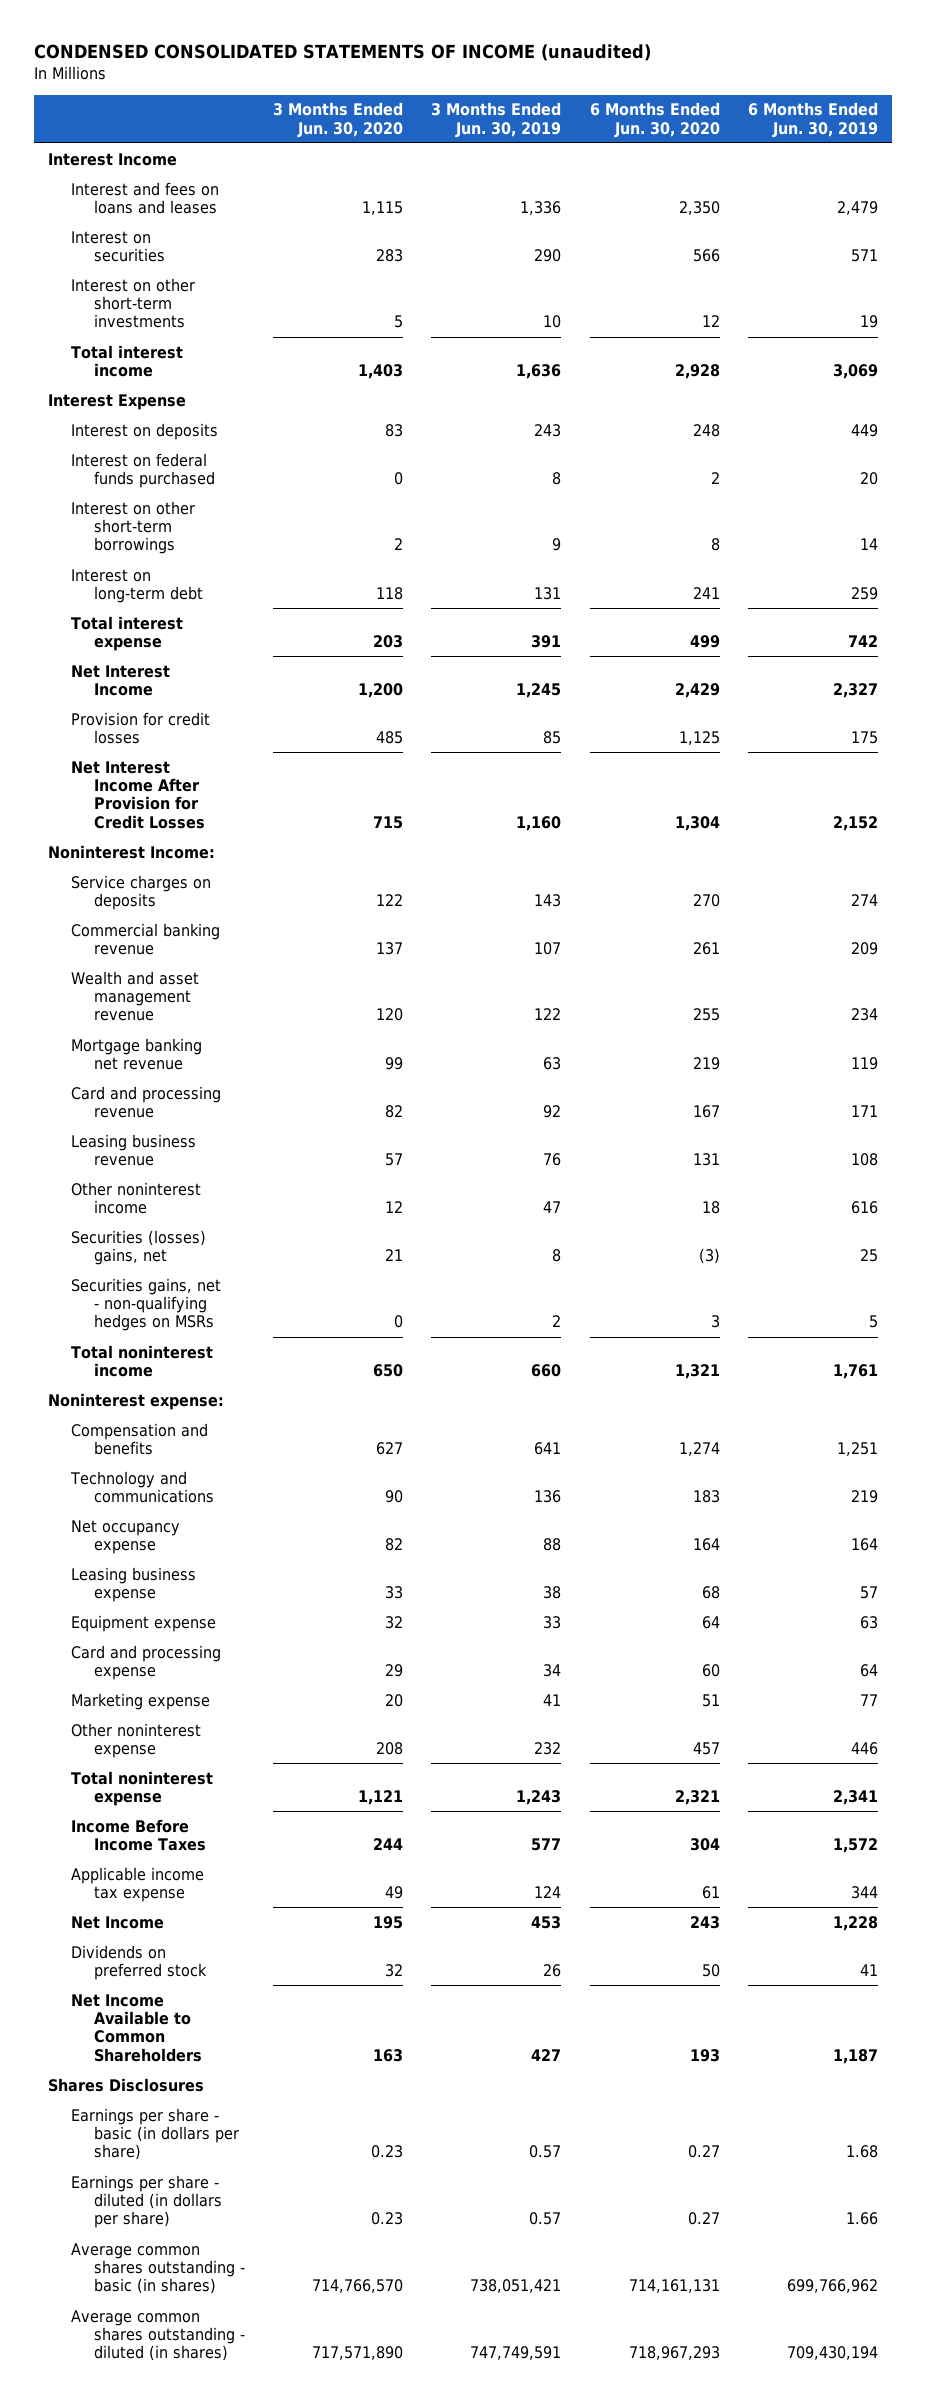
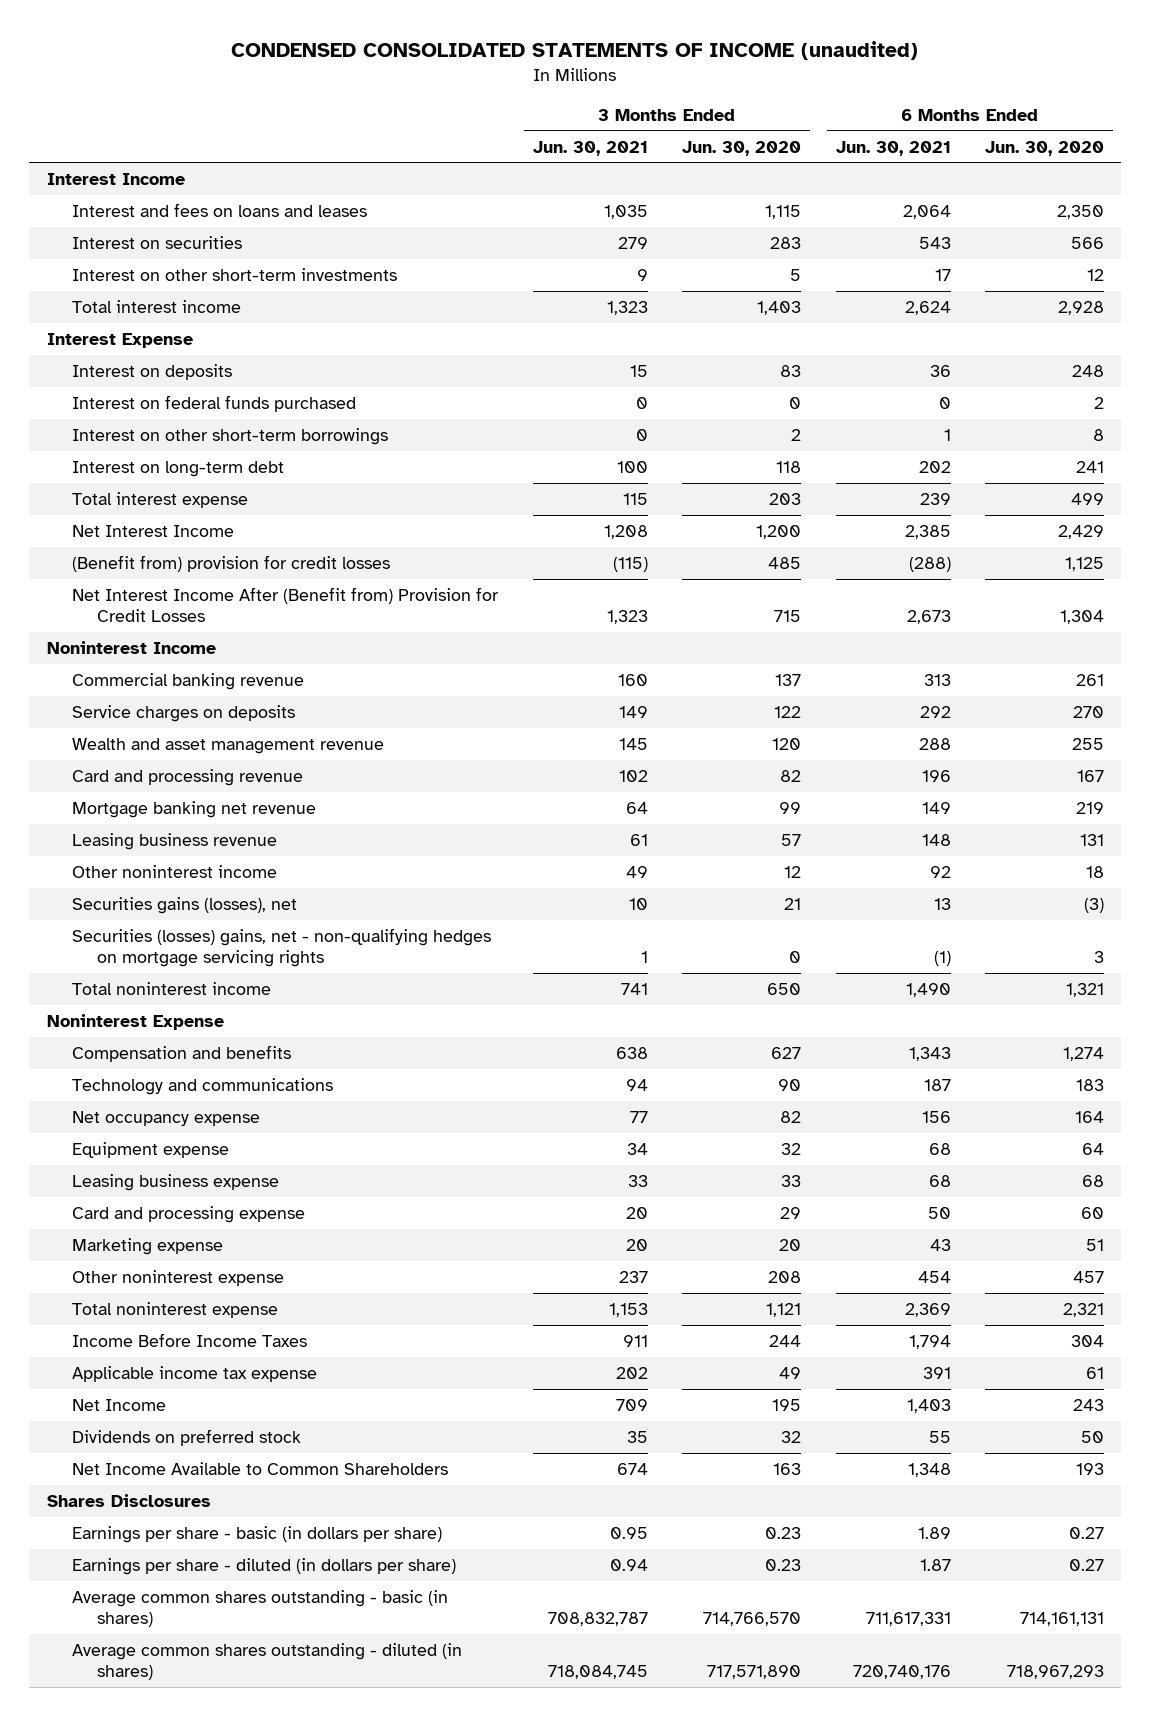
[431,102,562,138] 3 Months Ended Jun. 30, 2019 -> none
[747,102,878,138] 6 Months Ended Jun. 30, 2019 -> none
none -> [532,140,648,156] Jun. 30, 2021
none -> [835,140,951,156] Jun. 30, 2021
[71,711,211,744] Provision for credit losses -> [72,554,391,572] (Benefit from) provision for credit losses
[71,760,206,829] Net Interest Income After Provision for Credit Losses -> [72,586,500,623] Net Interest Income After (Benefit from) Provision for Credit Losses
[48,844,216,859] Noninterest Income: -> [46,640,216,654] Noninterest Income
[71,874,212,910] Service charges on deposits -> [72,704,296,722] Service charges on deposits
[71,1037,203,1070] Mortgage banking net revenue -> [72,800,317,818] Mortgage banking net revenue
[71,1229,207,1265] Securities (losses) gains, net -> [72,896,298,914] Securities gains (losses), net
[71,1277,222,1332] Securities gains, net - non-qualifying hedges on MSRs -> [72,927,492,968] Securities (losses) gains, net - non-qualifying hedges on mortgage servicing rights
[48,1392,225,1410] Noninterest expense: -> [46,1013,224,1030] Noninterest Expense
[71,1566,197,1602] Leasing business expense -> [72,1173,280,1191] Leasing business expense

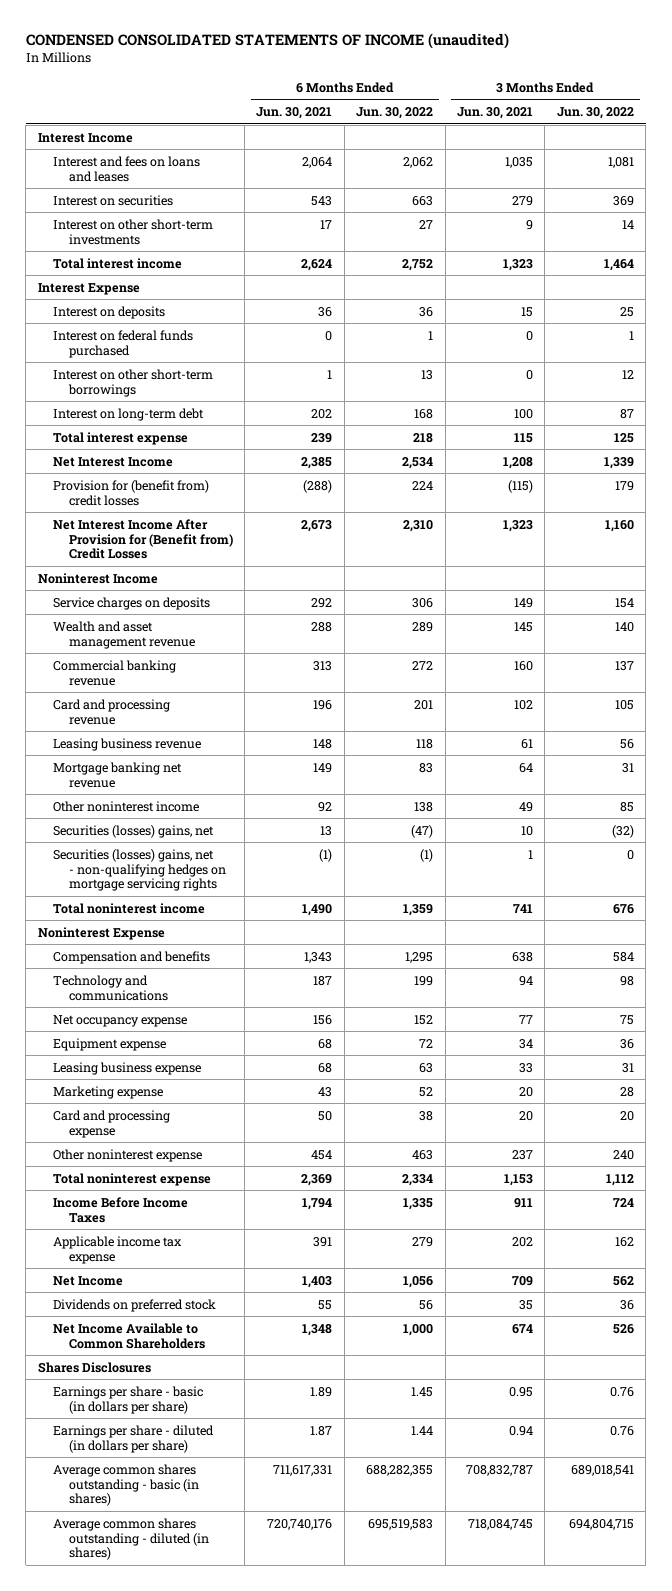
[682,140,802,156] Jun. 30, 2020 -> none
[985,140,1105,156] Jun. 30, 2020 -> none
none -> [356,106,434,119] Jun. 30, 2022
none -> [556,106,634,119] Jun. 30, 2022
[72,554,391,572] (Benefit from) provision for credit losses -> [53,479,210,506] Provision for (benefit from) credit losses
[72,586,500,623] Net Interest Income After (Benefit from) Provision for Credit Losses -> [53,518,233,560] Net Interest Income After Provision for (Benefit from) Credit Losses
[72,672,305,690] Commercial banking revenue -> [53,659,177,686] Commercial banking revenue
[72,800,317,818] Mortgage banking net revenue -> [53,761,183,788] Mortgage banking net revenue
[72,896,298,914] Securities gains (losses), net -> [53,824,215,838] Securities (losses) gains, net
[72,1205,306,1223] Card and processing expense -> [53,1109,171,1138] Card and processing expense

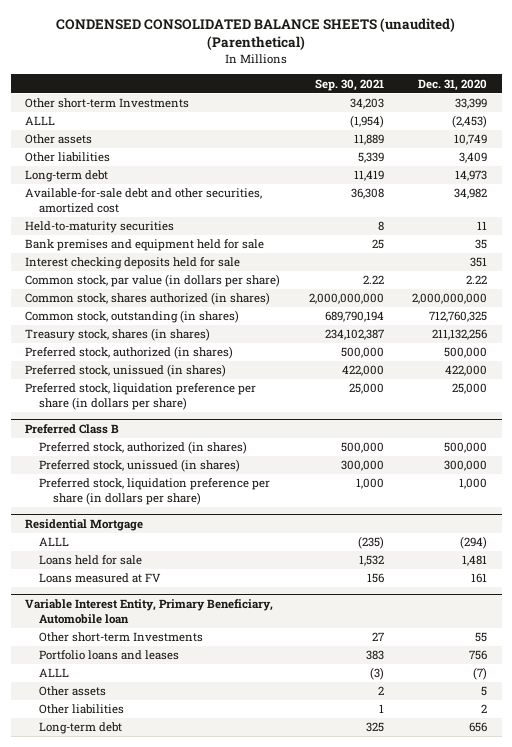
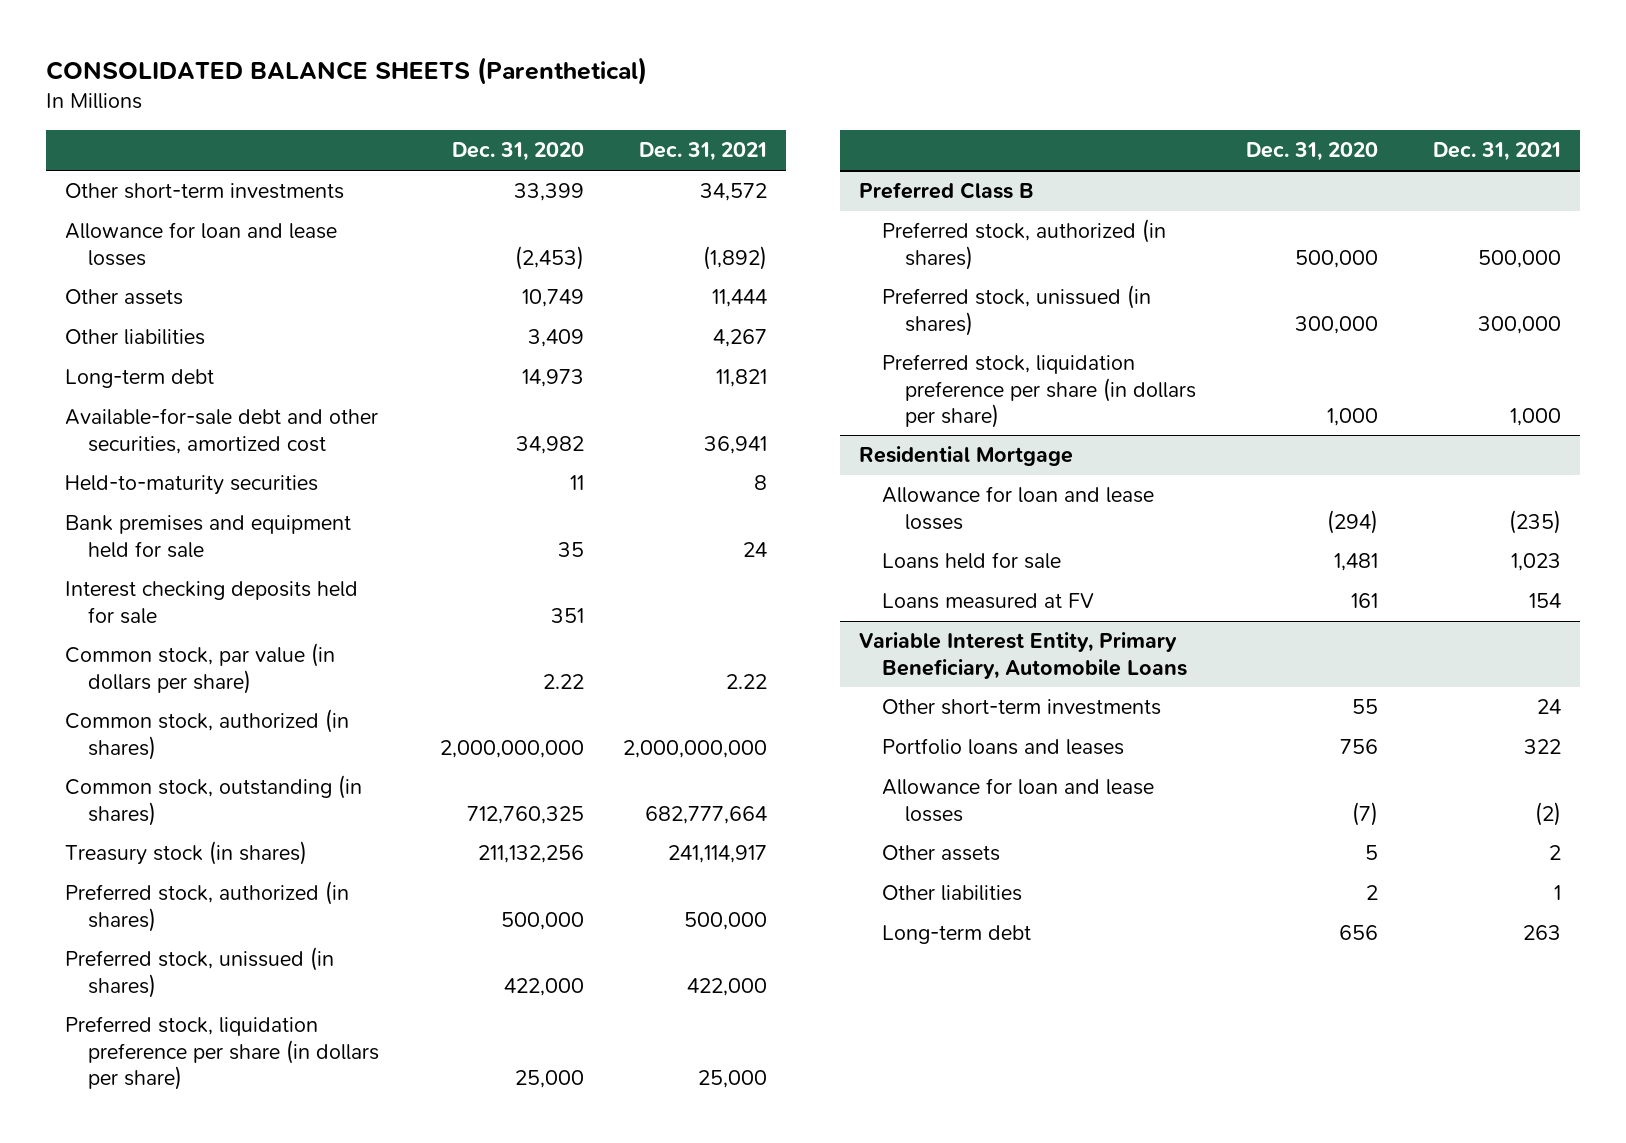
[56,17,456,50] CONDENSED CONSOLIDATED BALANCE SHEETS (unaudited) (Parenthetical) -> [45,57,647,86] CONSOLIDATED BALANCE SHEETS (Parenthetical)
[314,78,384,91] Sep. 30, 2021 -> none
none -> [638,142,767,162] Dec. 31, 2021
[25,98,190,109] Other short-term Investments -> [65,183,345,200] Other short-term investments
[25,116,56,126] ALLL -> [65,222,338,266] Allowance for loan and lease losses
[25,292,271,306] Common stock, shares authorized (in shares) -> [65,709,350,760] Common stock, authorized (in shares)
[25,328,211,342] Treasury stock, shares (in shares) -> [65,841,308,866] Treasury stock (in shares)
[39,537,70,547] ALLL -> [882,486,1155,530] Allowance for loan and lease losses
[25,598,274,624] Variable Interest Entity, Primary Beneficiary, Automobile loan -> [859,632,1188,679] Variable Interest Entity, Primary Beneficiary, Automobile Loans
[39,632,204,643] Other short-term Investments -> [882,699,1162,716] Other short-term investments
[39,668,70,678] ALLL -> [882,778,1155,822] Allowance for loan and lease losses

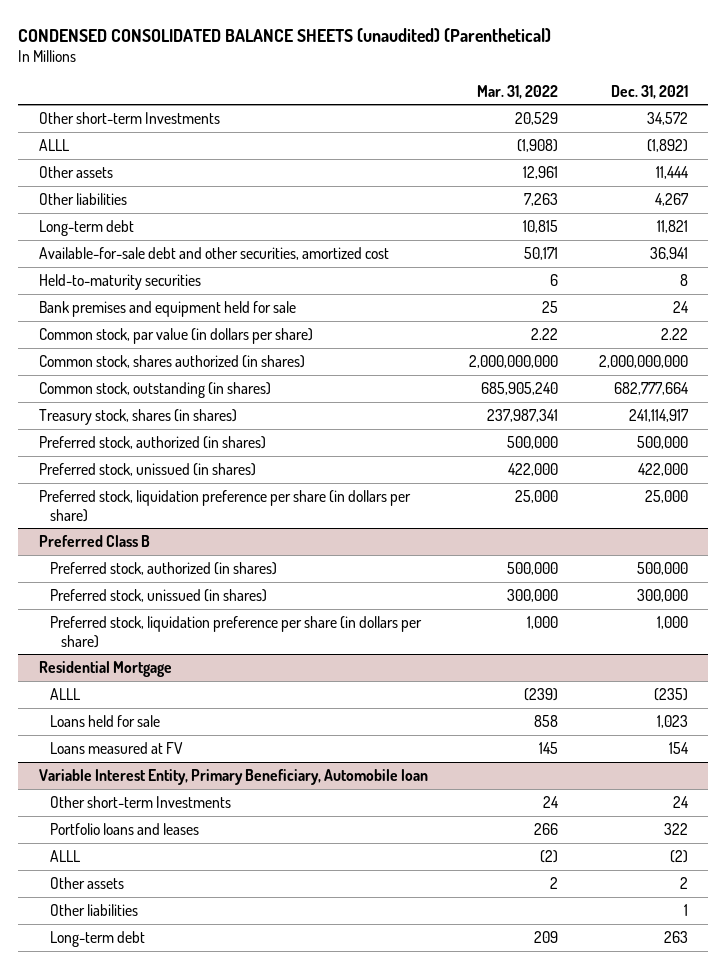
[45,57,647,86] CONSOLIDATED BALANCE SHEETS (Parenthetical) -> [18,27,552,42] CONDENSED CONSOLIDATED BALANCE SHEETS (unaudited) (Parenthetical)
[452,142,585,162] Dec. 31, 2020 -> none
none -> [476,84,558,99] Mar. 31, 2022
[65,183,345,200] Other short-term investments -> [38,111,220,124] Other short-term Investments
[65,222,338,266] Allowance for loan and lease losses -> [38,138,70,151] ALLL
[65,581,359,624] Interest checking deposits held for sale -> none
[65,709,350,760] Common stock, authorized (in shares) -> [38,354,305,368] Common stock, shares authorized (in shares)
[65,841,308,866] Treasury stock (in shares) -> [38,408,237,425] Treasury stock, shares (in shares)
[882,486,1155,530] Allowance for loan and lease losses -> [49,687,81,700] ALLL
[859,632,1188,679] Variable Interest Entity, Primary Beneficiary, Automobile Loans -> [38,768,428,785] Variable Interest Entity, Primary Beneficiary, Automobile loan
[882,699,1162,716] Other short-term investments -> [49,795,231,808] Other short-term Investments
[882,778,1155,822] Allowance for loan and lease losses -> [49,849,81,862] ALLL

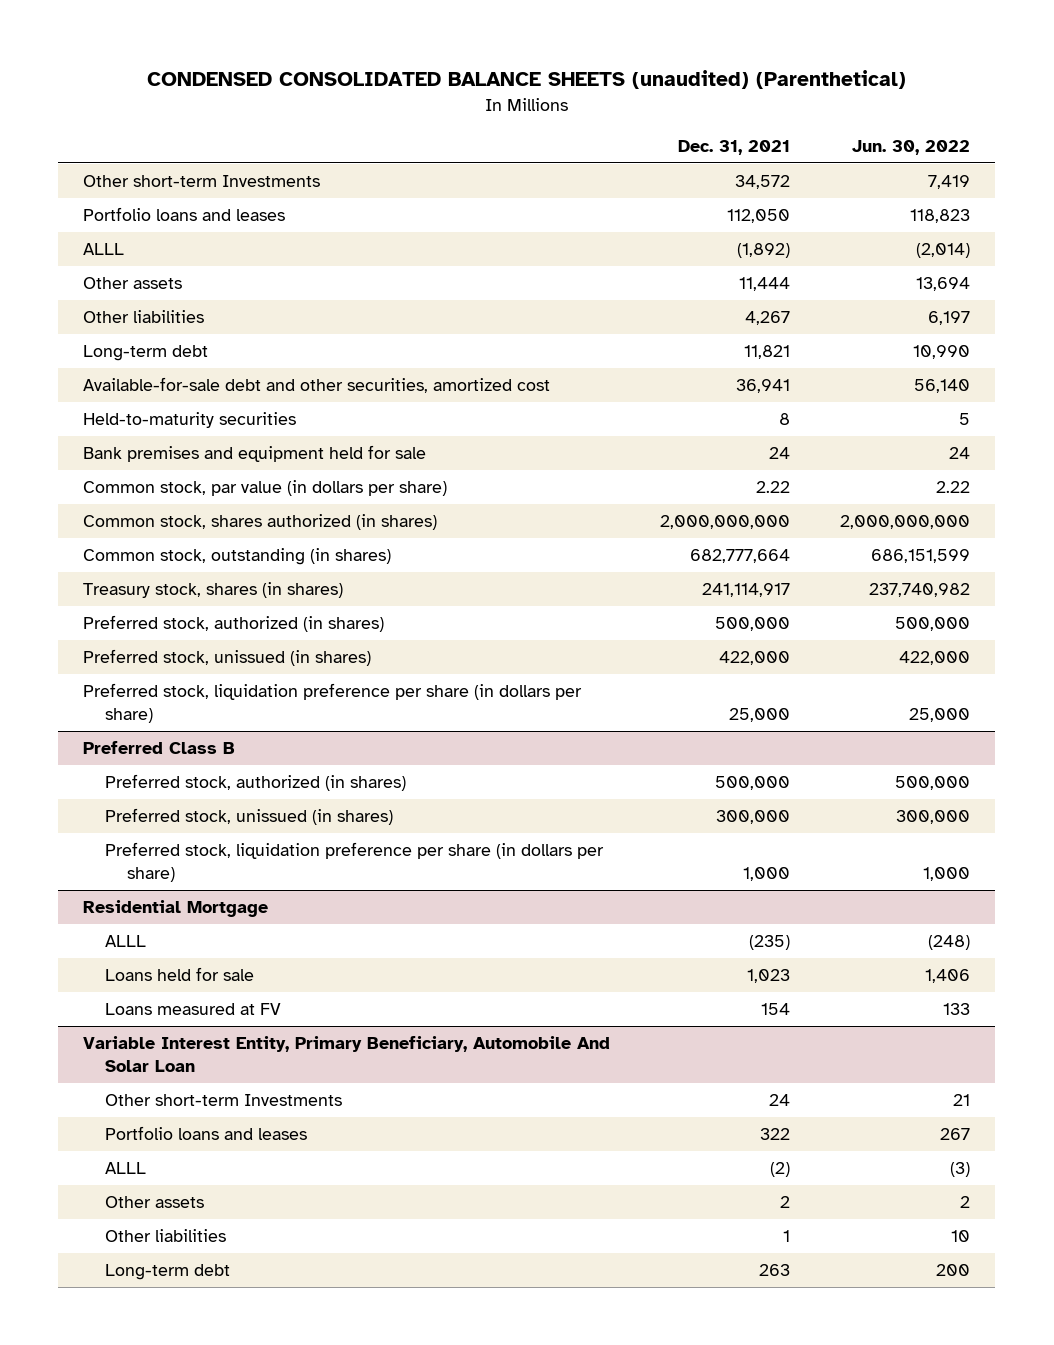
[476,84,558,99] Mar. 31, 2022 -> none
none -> [852,139,971,155] Jun. 30, 2022
none -> [83,207,286,222] Portfolio loans and leases
[38,768,428,785] Variable Interest Entity, Primary Beneficiary, Automobile loan -> [83,1036,611,1073] Variable Interest Entity, Primary Beneficiary, Automobile And Solar Loan

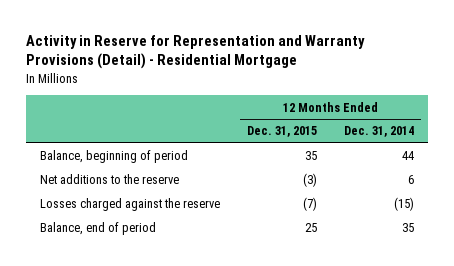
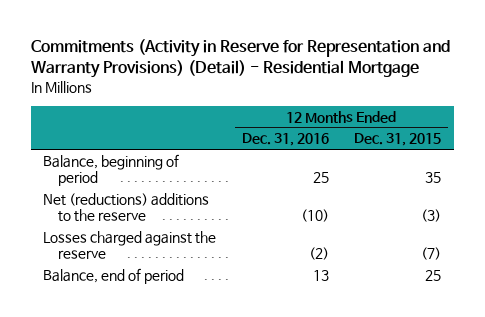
[25,34,365,70] Activity in Reserve for Representation and Warranty Provisions (Detail) - Residential Mortgage -> [30,39,450,79] Commitments (Activity in Reserve for Representation and Warranty Provisions) (Detail) - Residential Mortgage
[344,126,415,138] Dec. 31, 2014 -> none
none -> [241,133,329,147] Dec. 31, 2016
[39,174,179,185] Net additions to the reserve -> [43,192,210,223] Net (reductions) additions to the reserve

